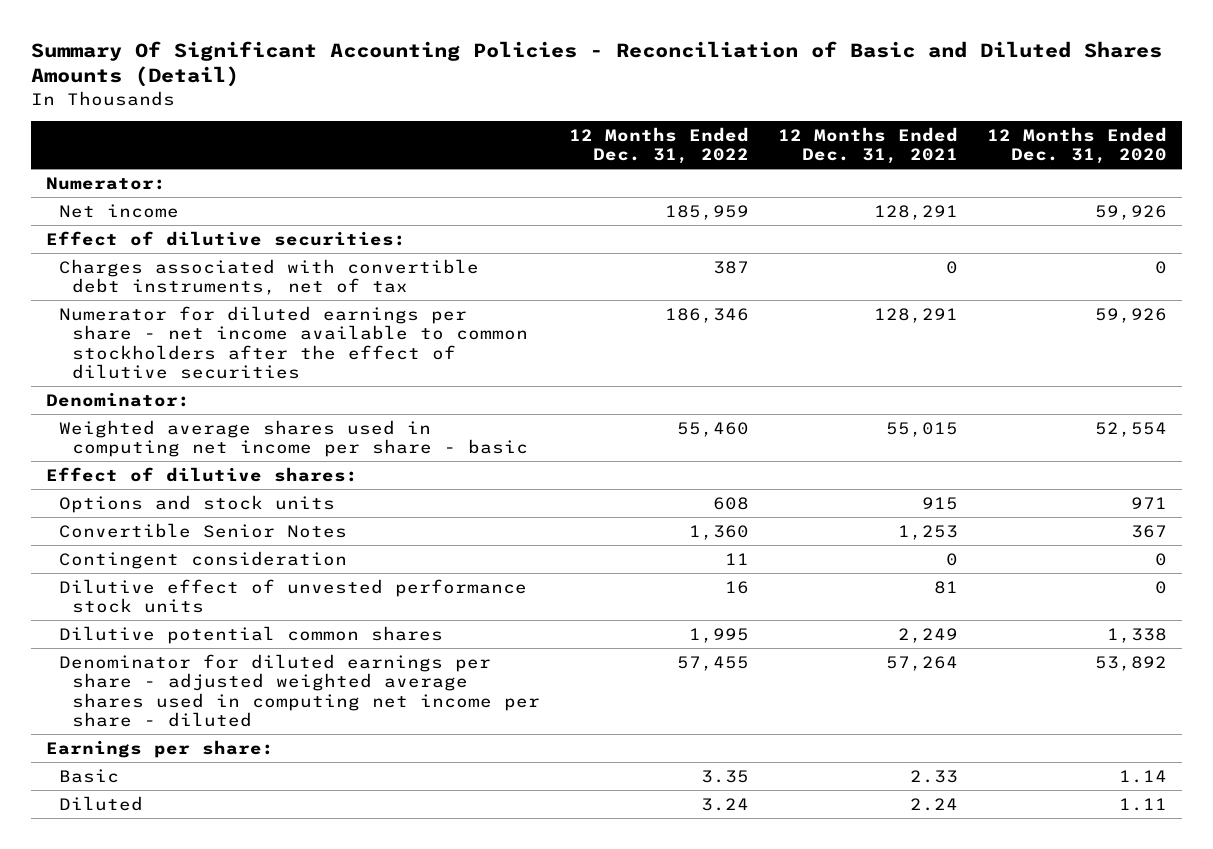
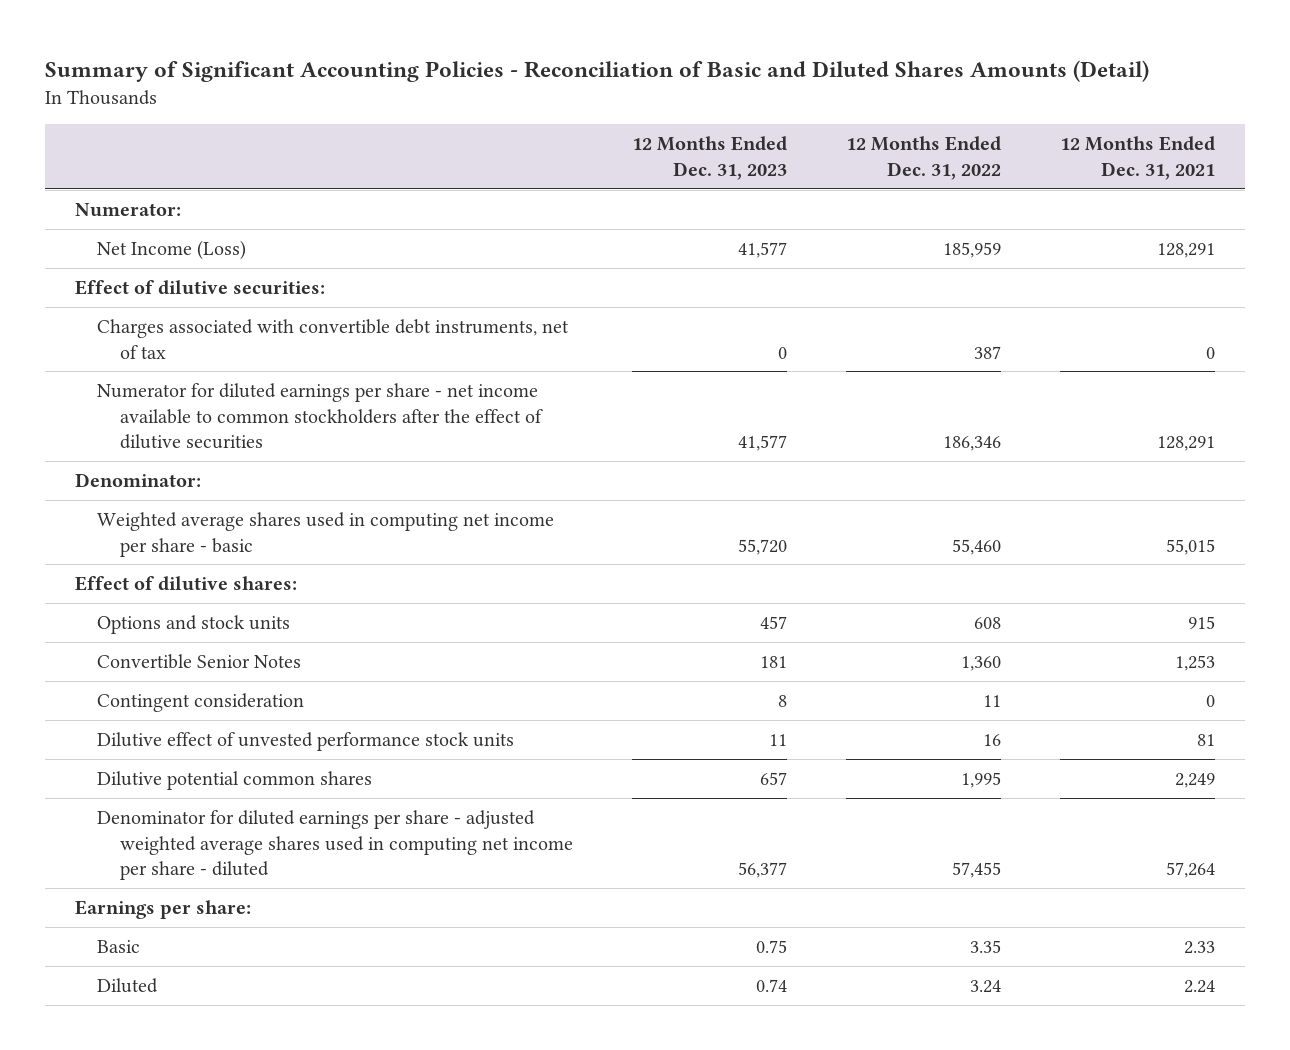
[31,40,1163,88] Summary Of Significant Accounting Policies - Reconciliation of Basic and Diluted Shares Amounts (Detail) -> [45,59,1150,82] Summary of Significant Accounting Policies - Reconciliation of Basic and Diluted Shares Amounts (Detail)
[987,126,1168,165] 12 Months Ended Dec. 31, 2020 -> none
none -> [632,136,788,180] 12 Months Ended Dec. 31, 2023
[58,203,179,218] Net income -> [97,239,247,260] Net Income (Loss)

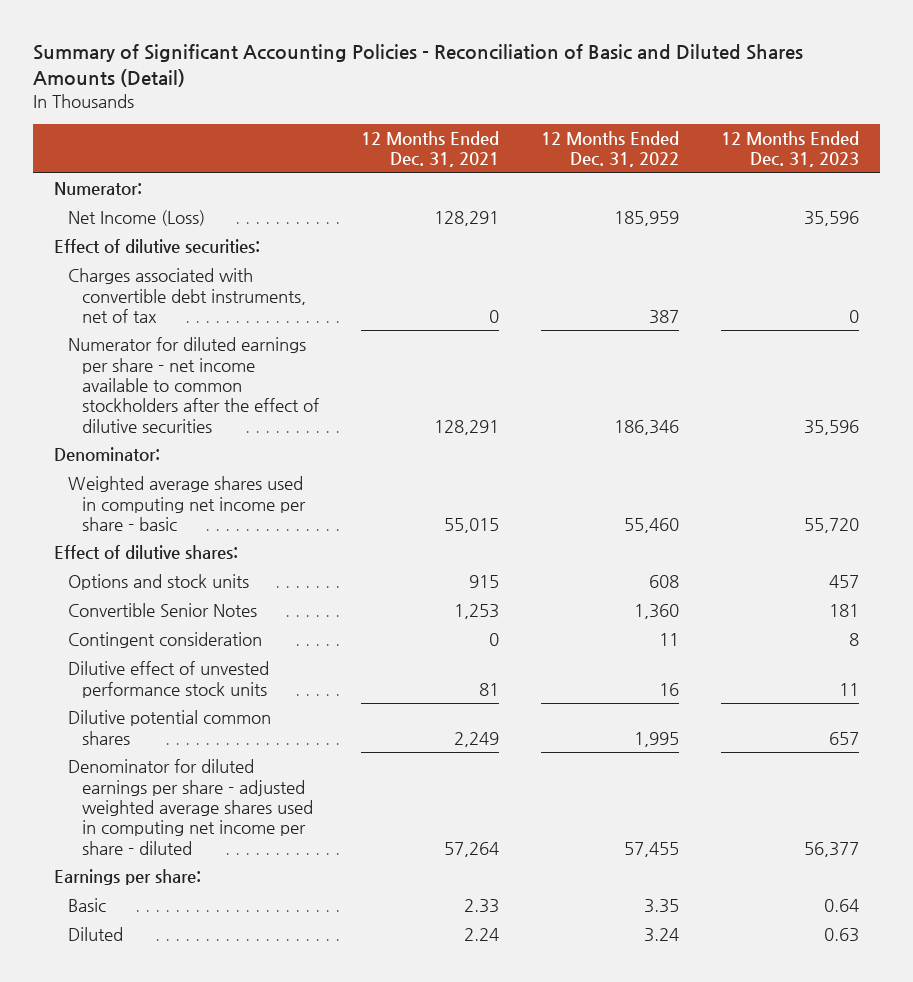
[738,241,788,258] 41,577 -> [804,211,860,227] 35,596
[738,435,788,452] 41,577 -> [804,419,860,435] 35,596
[756,939,788,953] 0.75 -> [824,899,860,913] 0.64
[756,978,788,992] 0.74 -> [824,928,860,943] 0.63

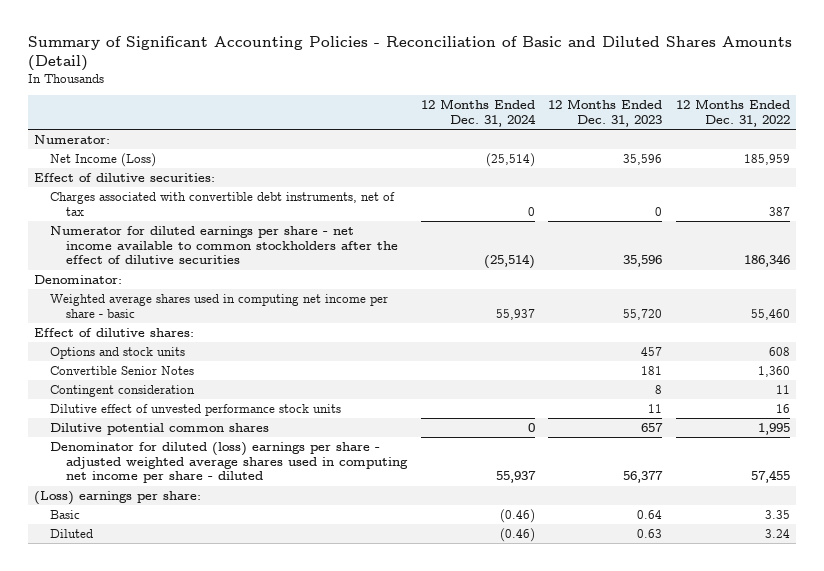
[360,130,499,168] 12 Months Ended Dec. 31, 2021 -> none
none -> [420,99,536,128] 12 Months Ended Dec. 31, 2024
[67,759,313,855] Denominator for diluted earnings per share - adjusted weighted average shares used in computing net income per share - diluted -> [50,441,409,484] Denominator for diluted (loss) earnings per share - adjusted weighted average shares used in computing net income per share - diluted
[53,869,201,886] Earnings per share: -> [34,490,202,505] (Loss) earnings per share:

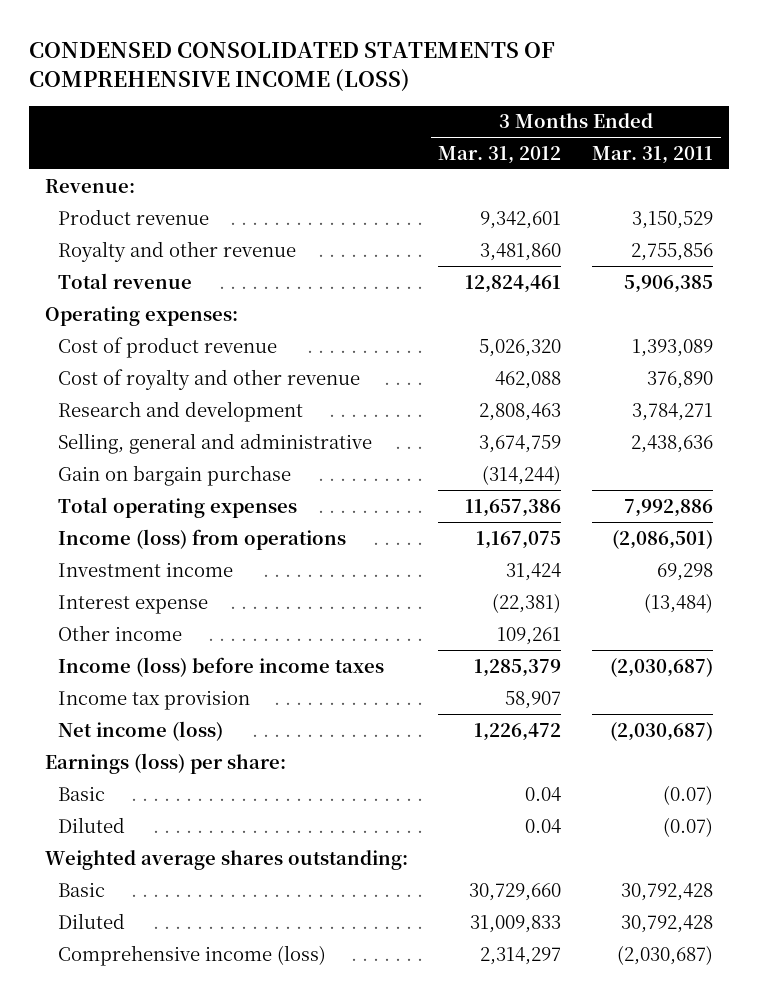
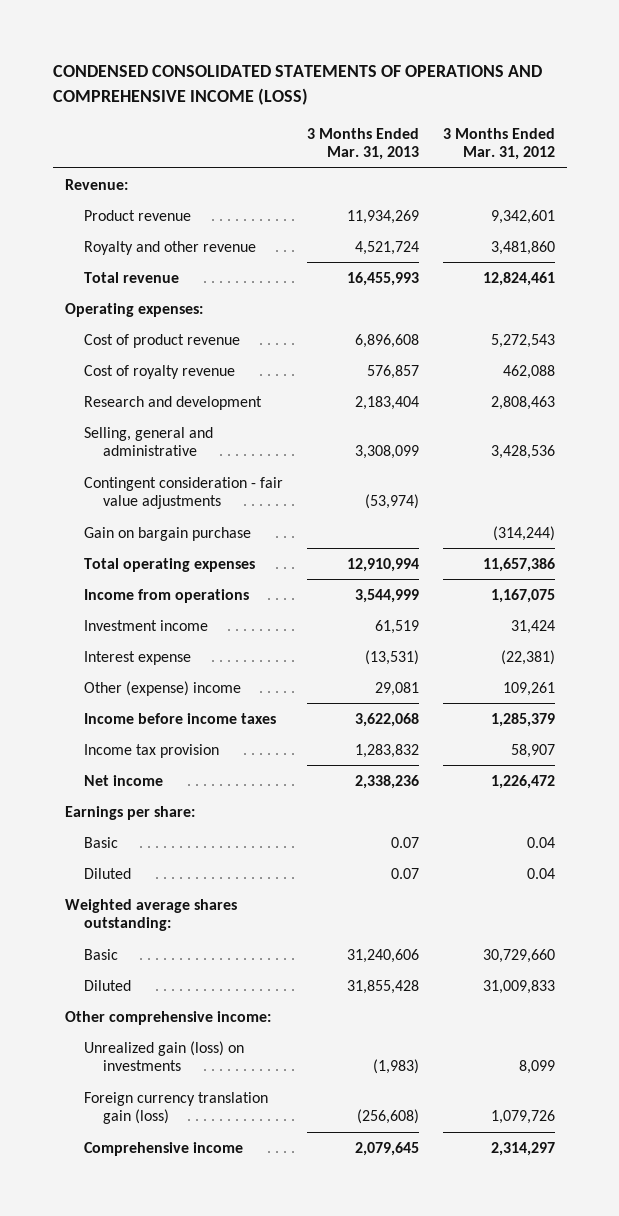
[29,42,556,92] CONDENSED CONSOLIDATED STATEMENTS OF COMPREHENSIVE INCOME (LOSS) -> [52,65,542,105] CONDENSED CONSOLIDATED STATEMENTS OF OPERATIONS AND COMPREHENSIVE INCOME (LOSS)
[592,145,714,164] Mar. 31, 2011 -> none
none -> [306,127,419,161] 3 Months Ended Mar. 31, 2013
[479,338,562,357] 5,026,320 -> [490,333,555,348] 5,272,543
[57,368,360,390] Cost of royalty and other revenue -> [83,364,235,379] Cost of royalty revenue
[479,434,562,453] 3,674,759 -> [490,445,555,460] 3,428,536
none -> [83,476,283,510] Contingent consideration - fair value adjustments
[57,528,346,550] Income (loss) from operations -> [83,588,249,603] Income from operations
[57,624,182,641] Other income -> [83,680,241,696] Other (expense) income
[57,656,384,677] Income (loss) before income taxes -> [83,712,276,724] Income before income taxes
[57,720,223,741] Net income (loss) -> [83,774,163,786] Net income
[44,752,286,774] Earnings (loss) per share: -> [64,805,195,820] Earnings per share:
none -> [64,1010,271,1025] Other comprehensive income:
none -> [83,1040,244,1072] Unrealized gain (loss) on investments
none -> [83,1091,268,1125] Foreign currency translation gain (loss)
[57,944,326,966] Comprehensive income (loss) -> [83,1141,243,1156] Comprehensive income

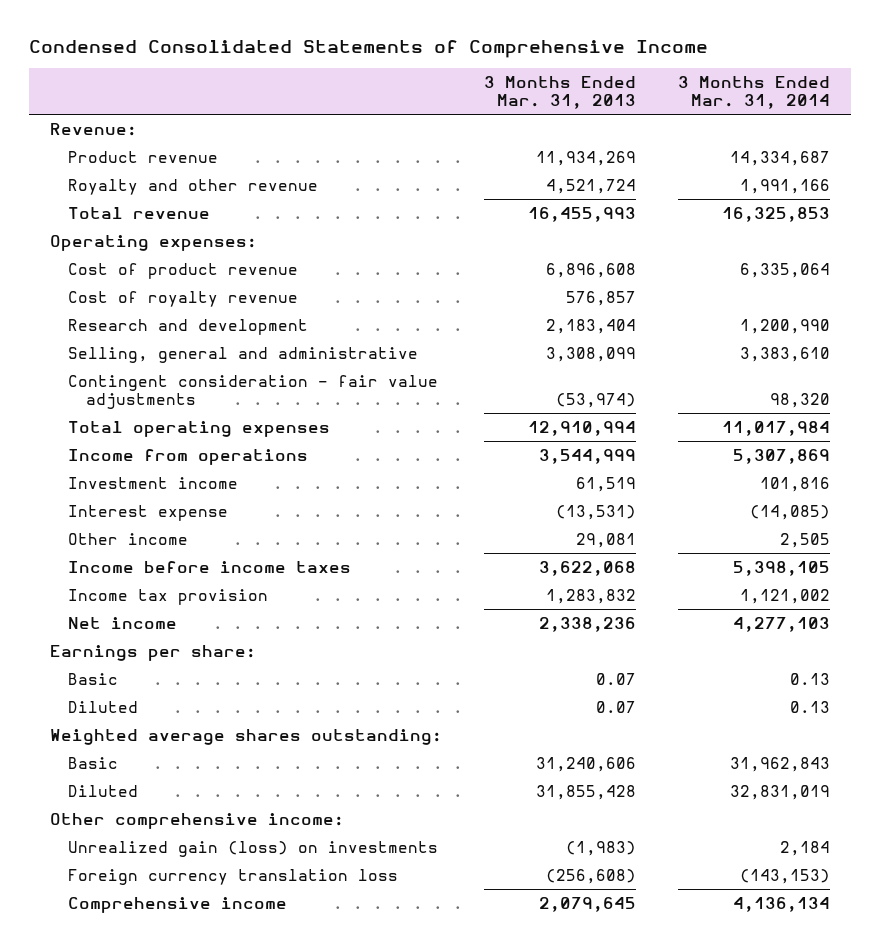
[52,65,542,105] CONDENSED CONSOLIDATED STATEMENTS OF OPERATIONS AND COMPREHENSIVE INCOME (LOSS) -> [29,40,709,59] Condensed Consolidated Statements of Comprehensive Income
[442,127,555,161] 3 Months Ended Mar. 31, 2012 -> none
none -> [677,76,830,110] 3 Months Ended Mar. 31, 2014
[83,526,251,541] Gain on bargain purchase -> none
[83,680,241,696] Other (expense) income -> [68,532,189,545] Other income
[83,1091,268,1125] Foreign currency translation gain (loss) -> [68,868,399,885] Foreign currency translation loss

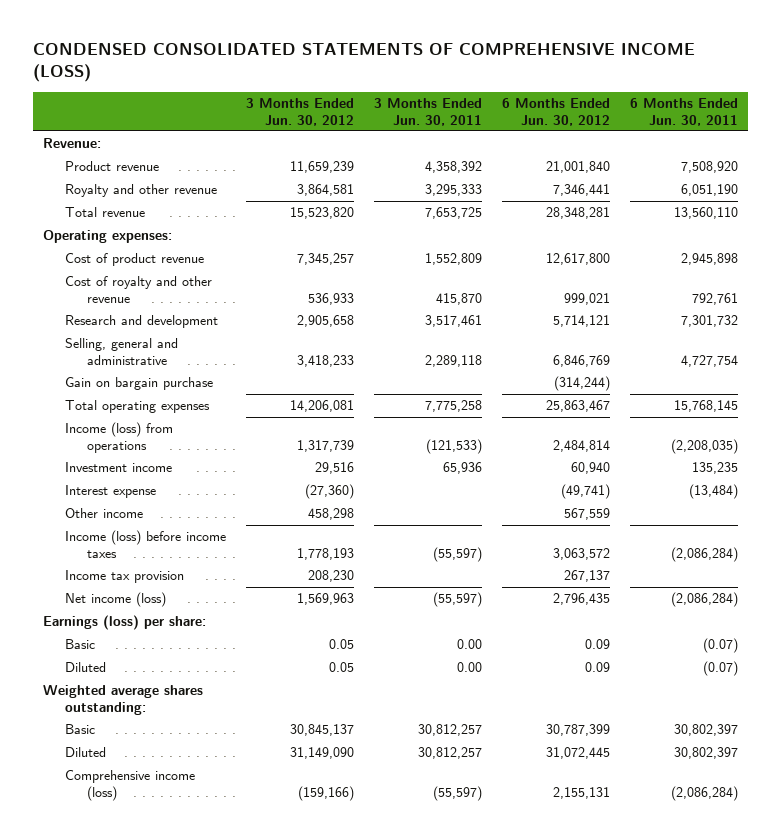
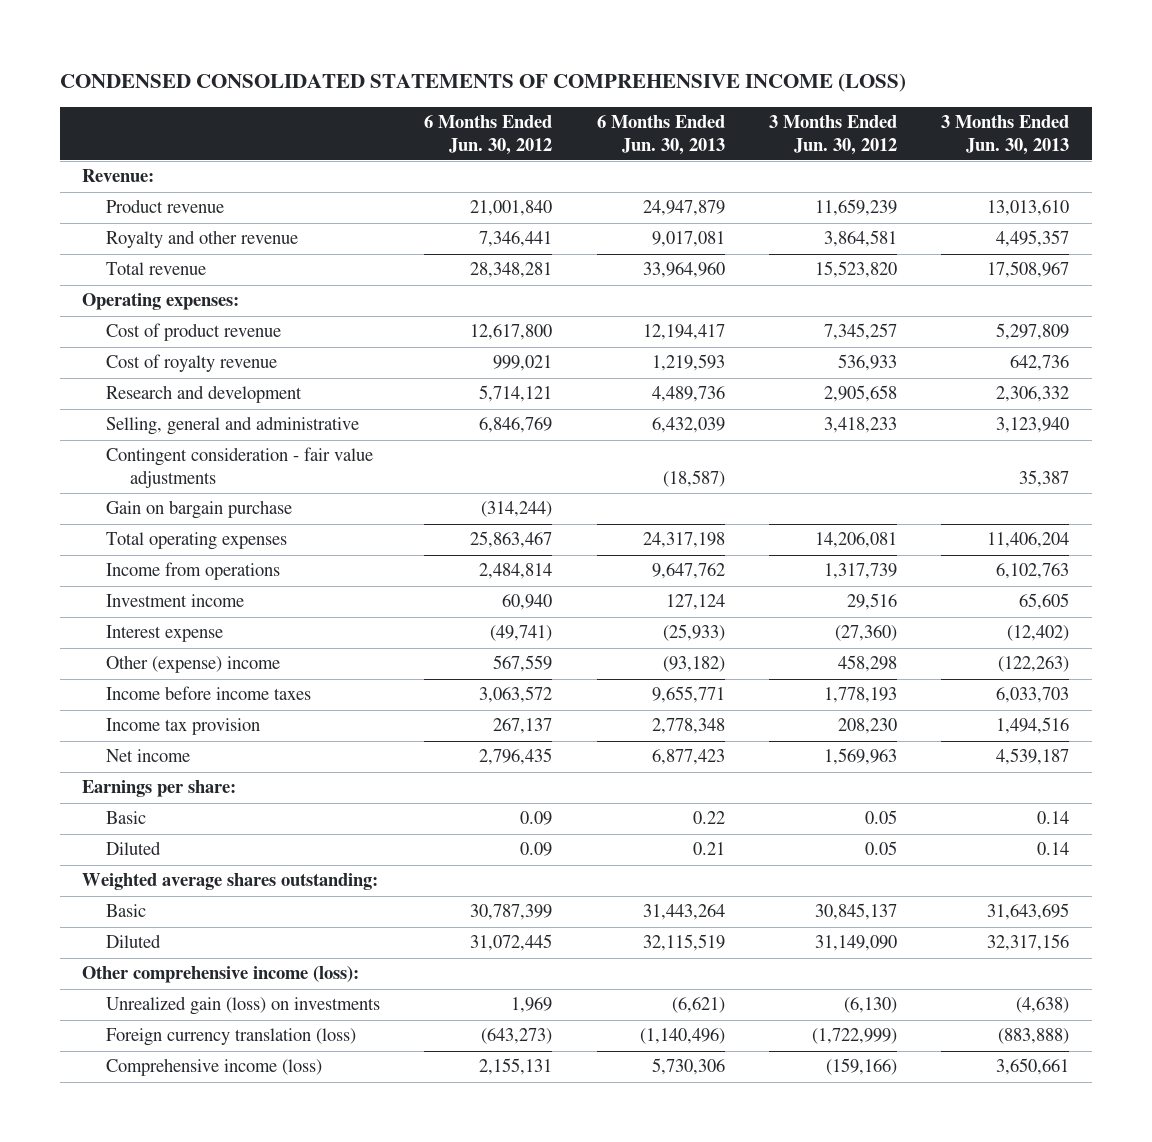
[374,97,483,126] 3 Months Ended Jun. 30, 2011 -> none
[630,97,739,126] 6 Months Ended Jun. 30, 2011 -> none
none -> [596,114,725,155] 6 Months Ended Jun. 30, 2013
none -> [941,114,1070,155] 3 Months Ended Jun. 30, 2013
[65,276,213,304] Cost of royalty and other revenue -> [105,354,277,373] Cost of royalty revenue
none -> [105,447,373,489] Contingent consideration - fair value adjustments
[65,422,174,454] Income (loss) from operations -> [105,562,280,581] Income from operations
[65,508,144,519] Other income -> [105,655,280,674] Other (expense) income
[65,530,227,559] Income (loss) before income taxes -> [105,686,311,701] Income before income taxes
[65,592,167,608] Net income (loss) -> [105,749,190,763] Net income
[43,615,207,631] Earnings (loss) per share: -> [82,780,237,798] Earnings per share:
none -> [82,966,360,984] Other comprehensive income (loss):
none -> [105,996,380,1016] Unrealized gain (loss) on investments
none -> [105,1028,356,1047] Foreign currency translation (loss)

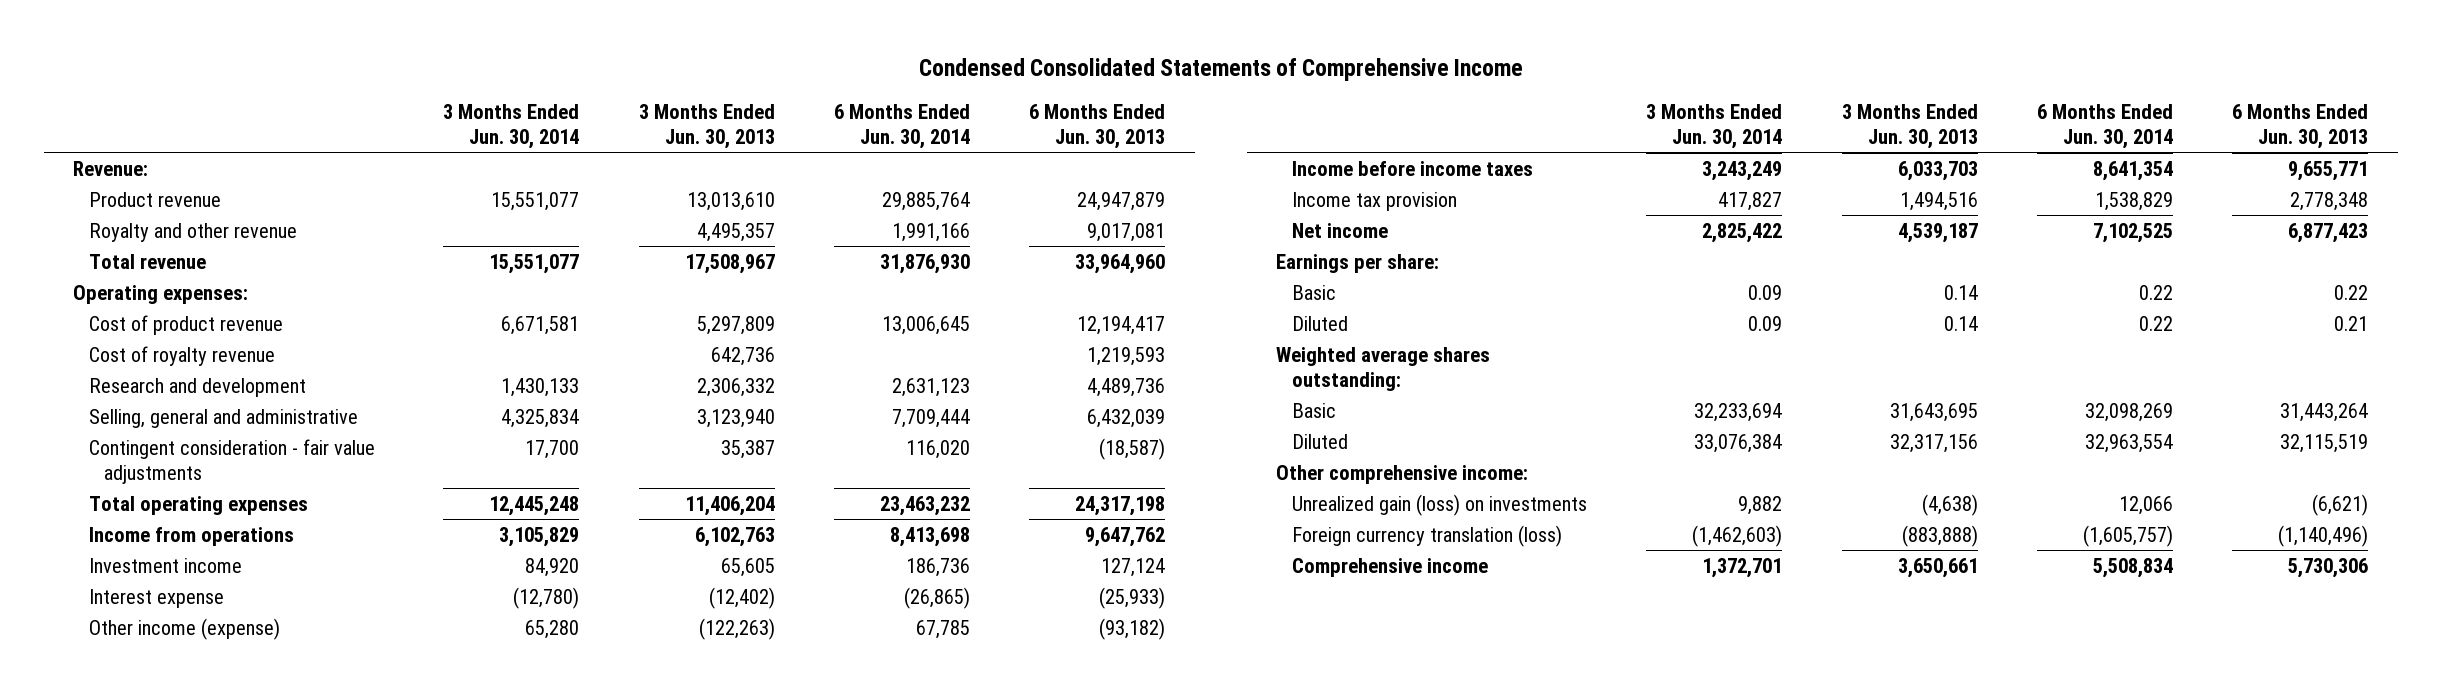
[59,73,906,93] CONDENSED CONSOLIDATED STATEMENTS OF COMPREHENSIVE INCOME (LOSS) -> [918,57,1523,81] Condensed Consolidated Statements of Comprehensive Income
[424,114,553,155] 6 Months Ended Jun. 30, 2012 -> none
[768,114,897,155] 3 Months Ended Jun. 30, 2012 -> none
none -> [443,104,580,150] 3 Months Ended Jun. 30, 2014
none -> [834,104,971,150] 6 Months Ended Jun. 30, 2014
[105,500,292,520] Gain on bargain purchase -> none
[105,655,280,674] Other (expense) income -> [88,617,280,640] Other income (expense)
[82,966,360,984] Other comprehensive income (loss): -> [1276,464,1529,484] Other comprehensive income:
[105,1058,322,1077] Comprehensive income (loss) -> [1291,557,1488,577] Comprehensive income

